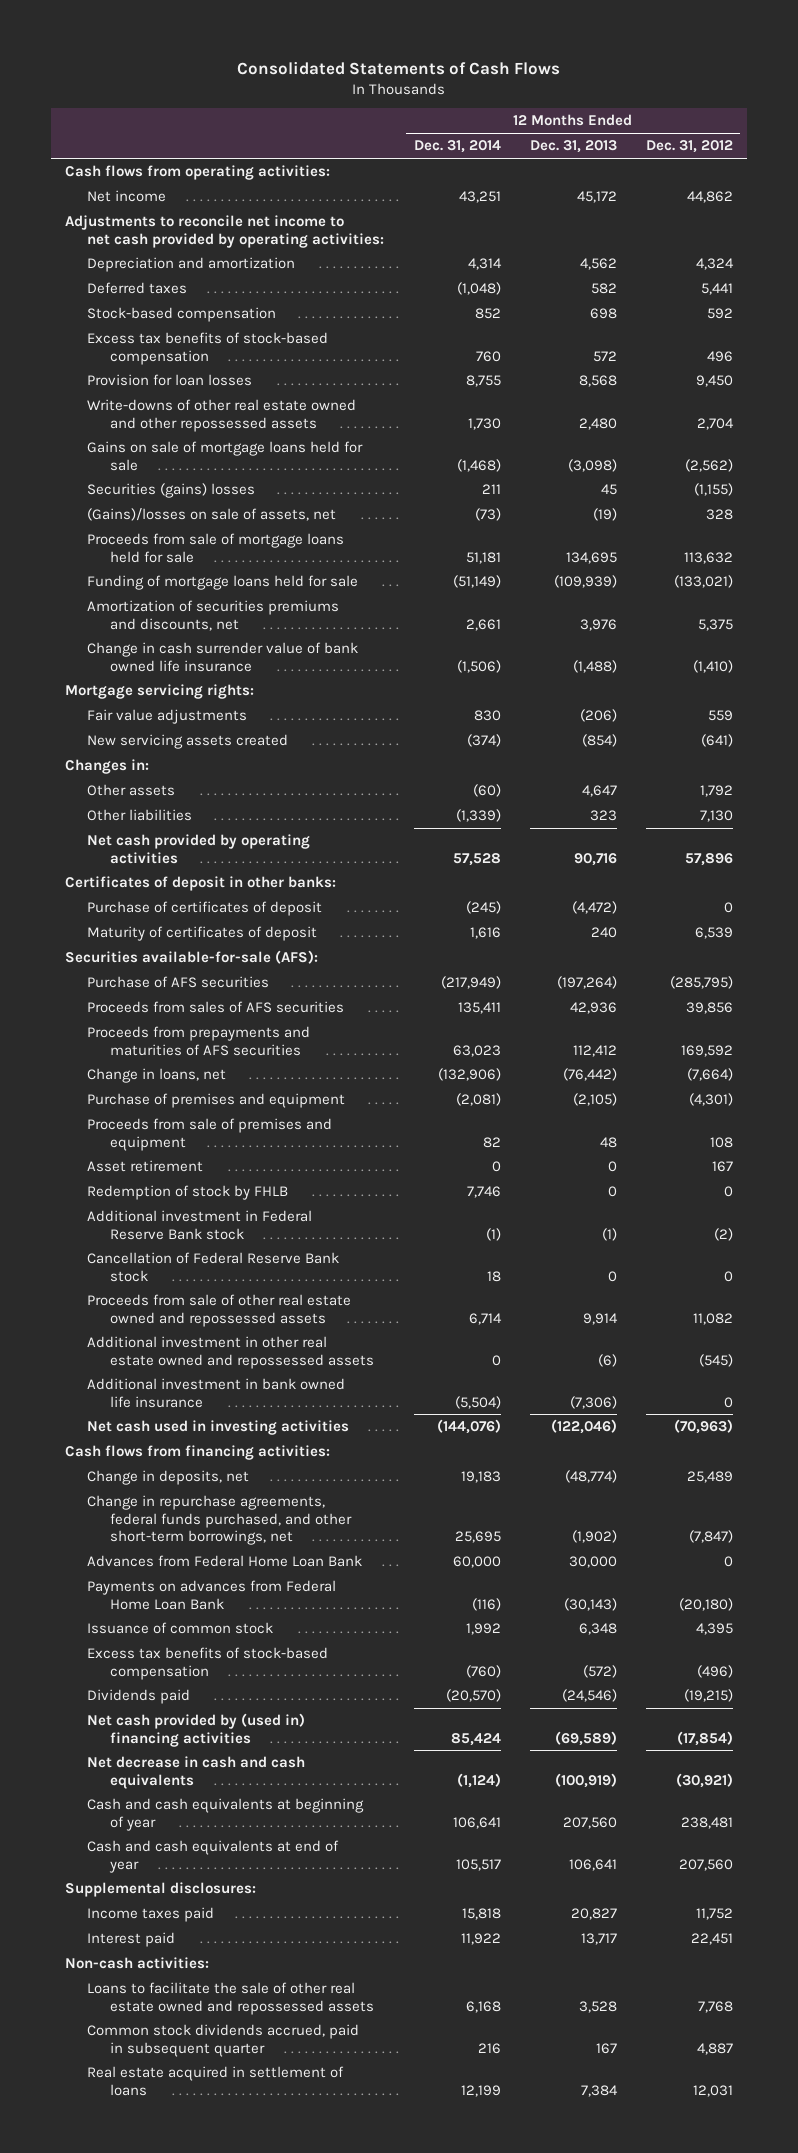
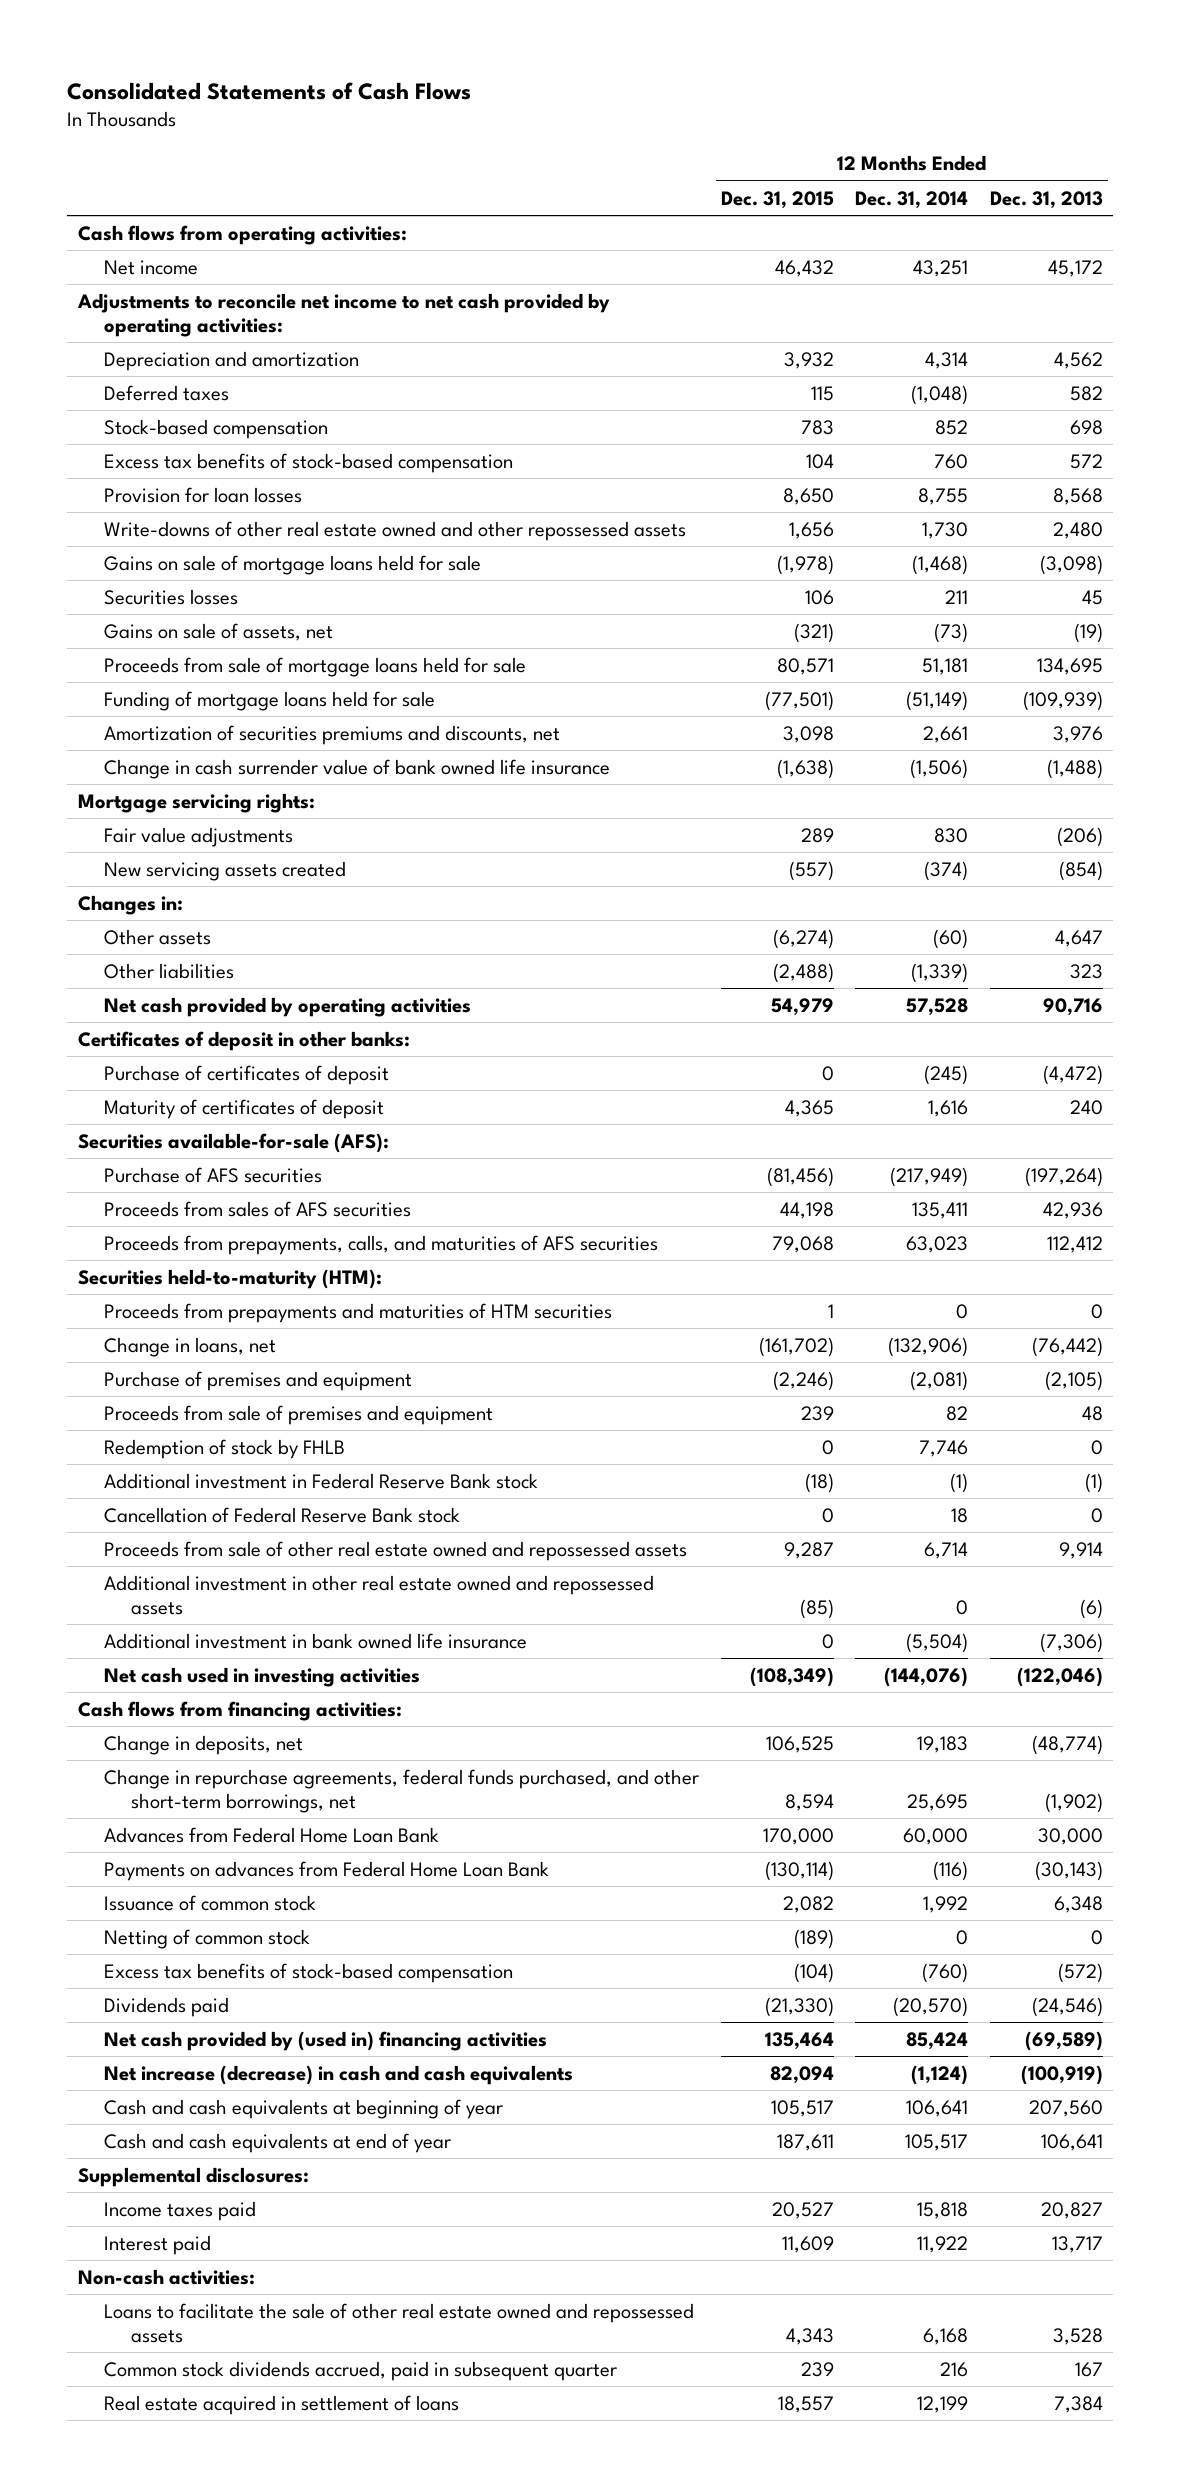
[645,140,733,154] Dec. 31, 2012 -> none
none -> [720,190,834,209] Dec. 31, 2015
[87,483,256,499] Securities (gains) losses -> [104,588,239,605] Securities losses
[87,508,337,522] (Gains)/losses on sale of assets, net -> [104,622,334,641] Gains on sale of assets, net
[87,1026,311,1056] Proceeds from prepayments and maturities of AFS securities -> [104,1234,659,1255] Proceeds from prepayments, calls, and maturities of AFS securities
none -> [77,1268,382,1289] Securities held-to-maturity (HTM):
none -> [104,1302,613,1323] Proceeds from prepayments and maturities of HTM securities
[87,1160,204,1173] Asset retirement -> none
none -> [104,1928,311,1949] Netting of common stock
[87,1756,306,1789] Net decrease in cash and cash equivalents -> [104,2064,574,2085] Net increase (decrease) in cash and cash equivalents

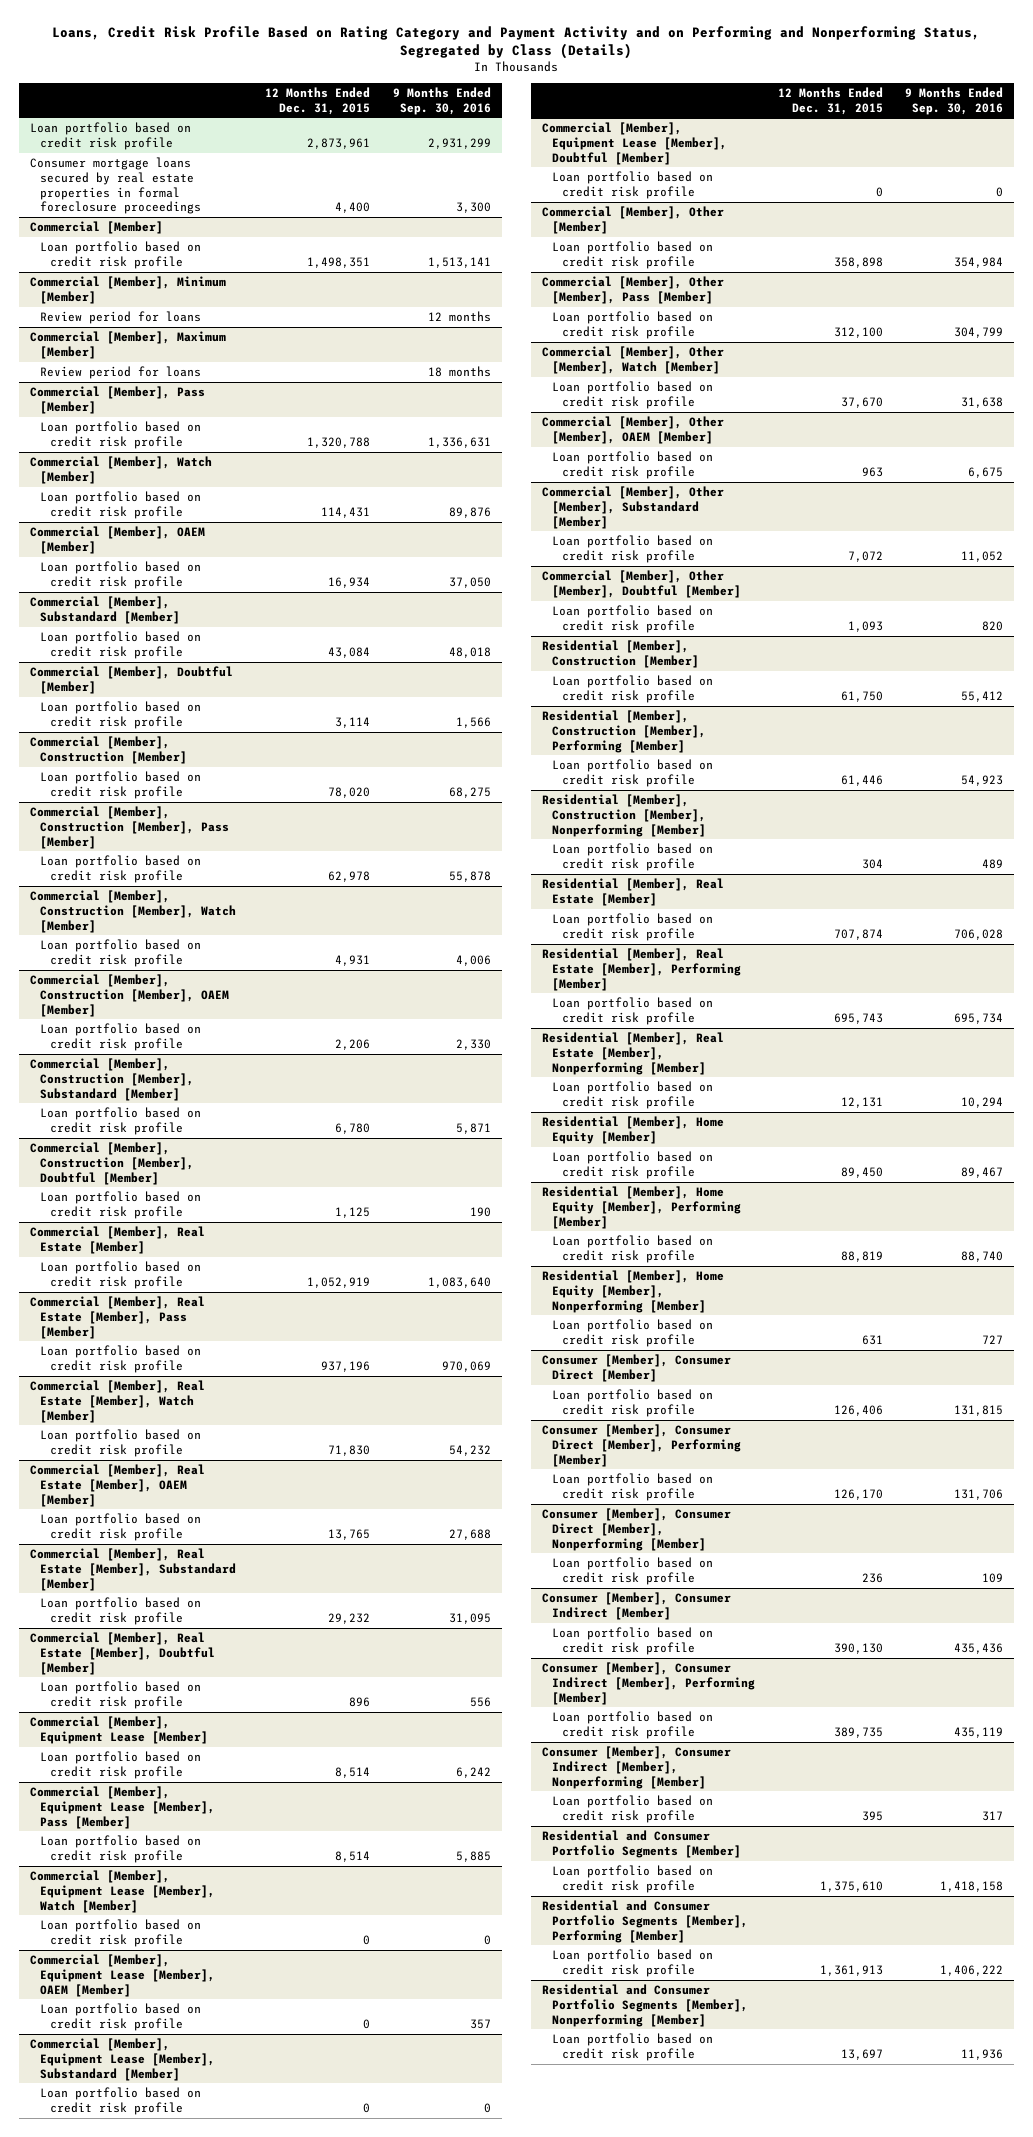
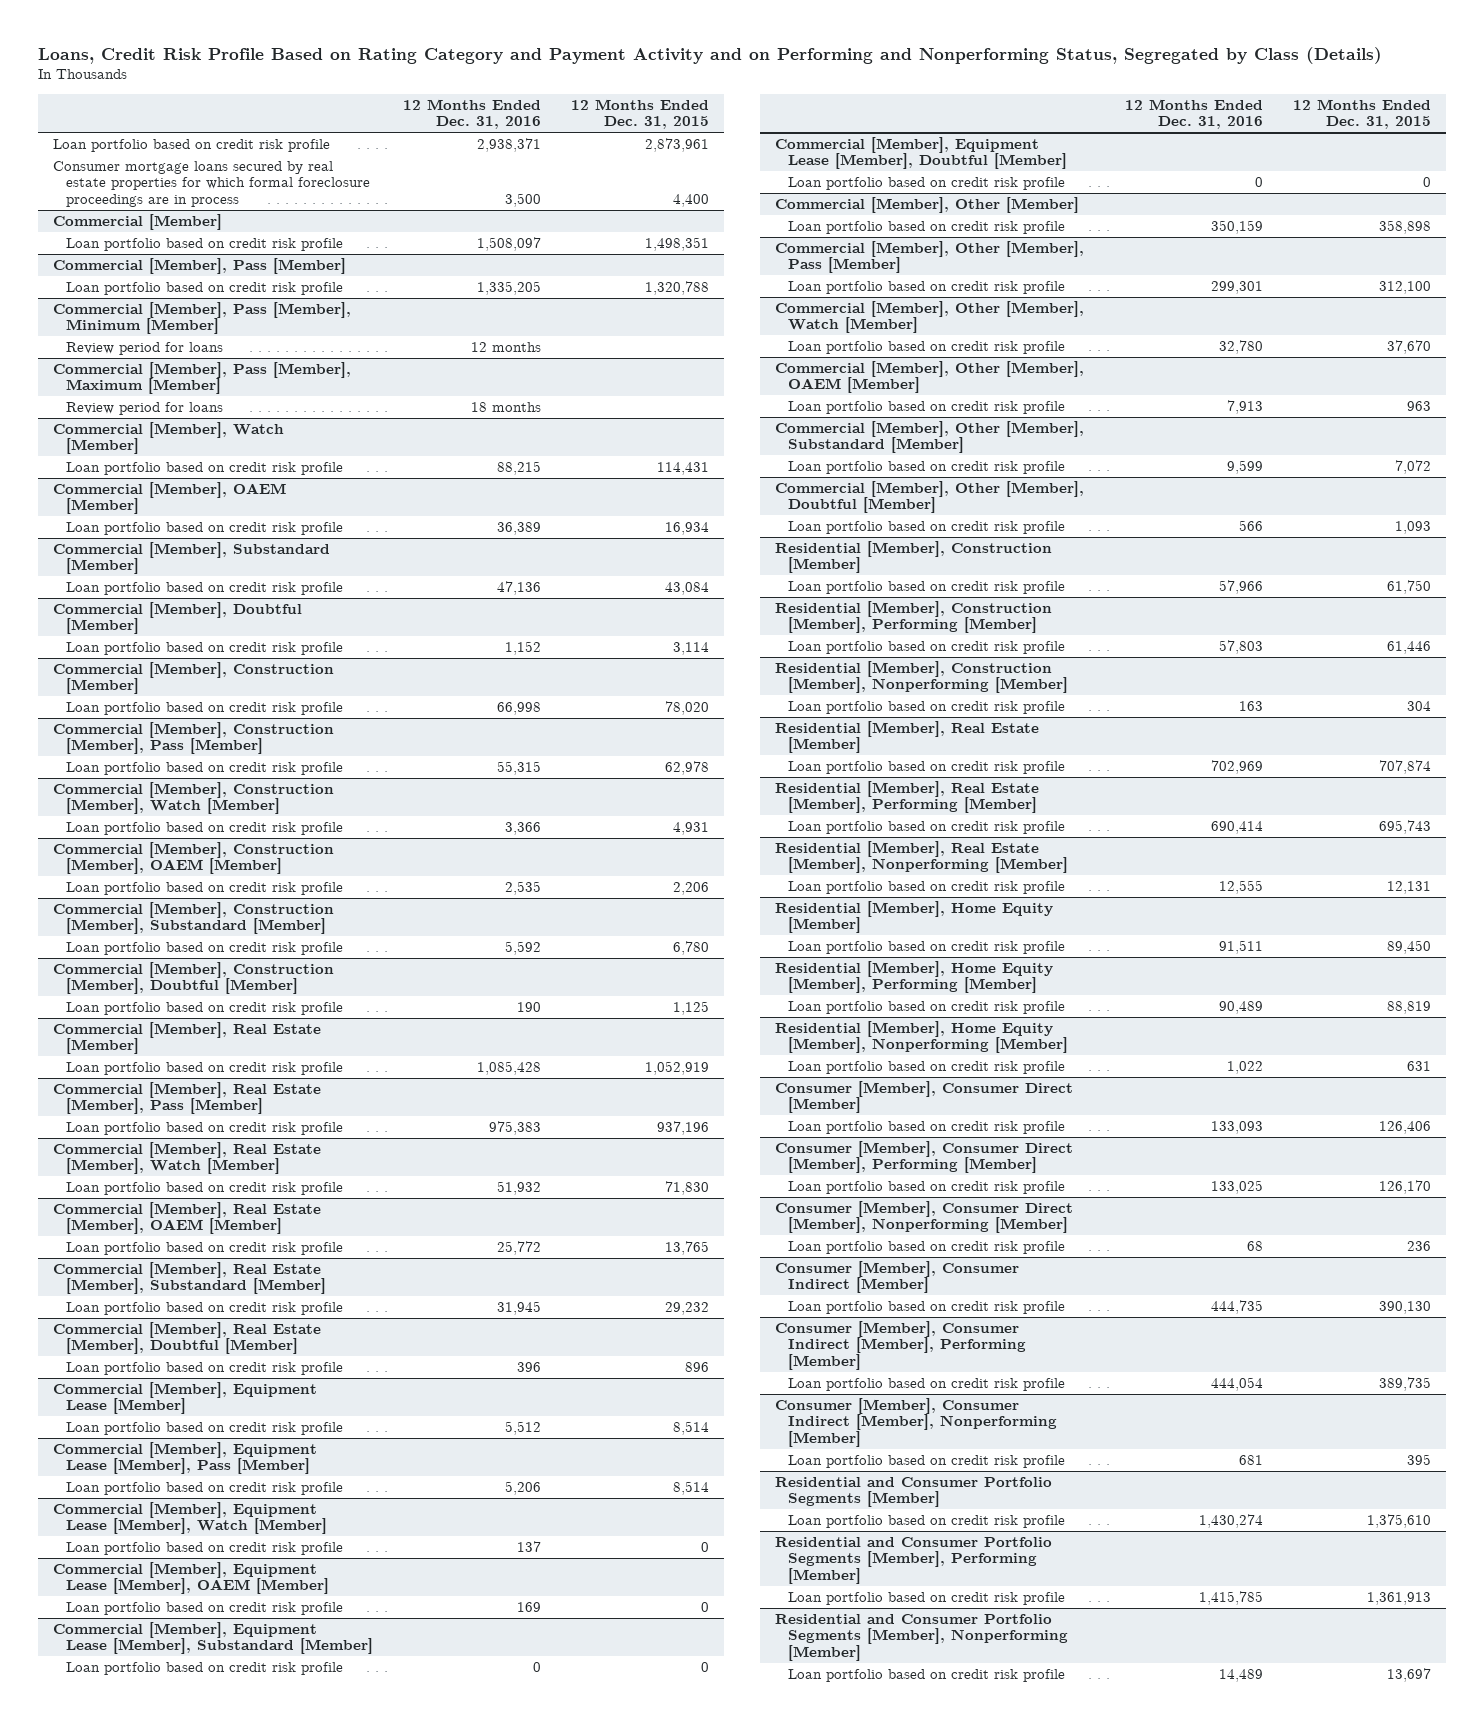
[392,86,491,115] 9 Months Ended Sep. 30, 2016 -> none
none -> [402,98,541,130] 12 Months Ended Dec. 31, 2016
[29,157,201,215] Consumer mortgage loans secured by real estate properties in formal foreclosure proceedings -> [52,160,370,207] Consumer mortgage loans secured by real estate properties for which formal foreclosure proceedings are in process
[29,276,226,304] Commercial [Member], Minimum [Member] -> none
[39,311,201,325] Review period for loans -> none
[29,331,226,359] Commercial [Member], Maximum [Member] -> none
[39,366,201,380] Review period for loans -> none
none -> [52,301,351,335] Commercial [Member], Pass [Member], Minimum [Member]
none -> [65,341,223,355] Review period for loans
none -> [52,361,351,395] Commercial [Member], Pass [Member], Maximum [Member]
none -> [65,401,223,415] Review period for loans

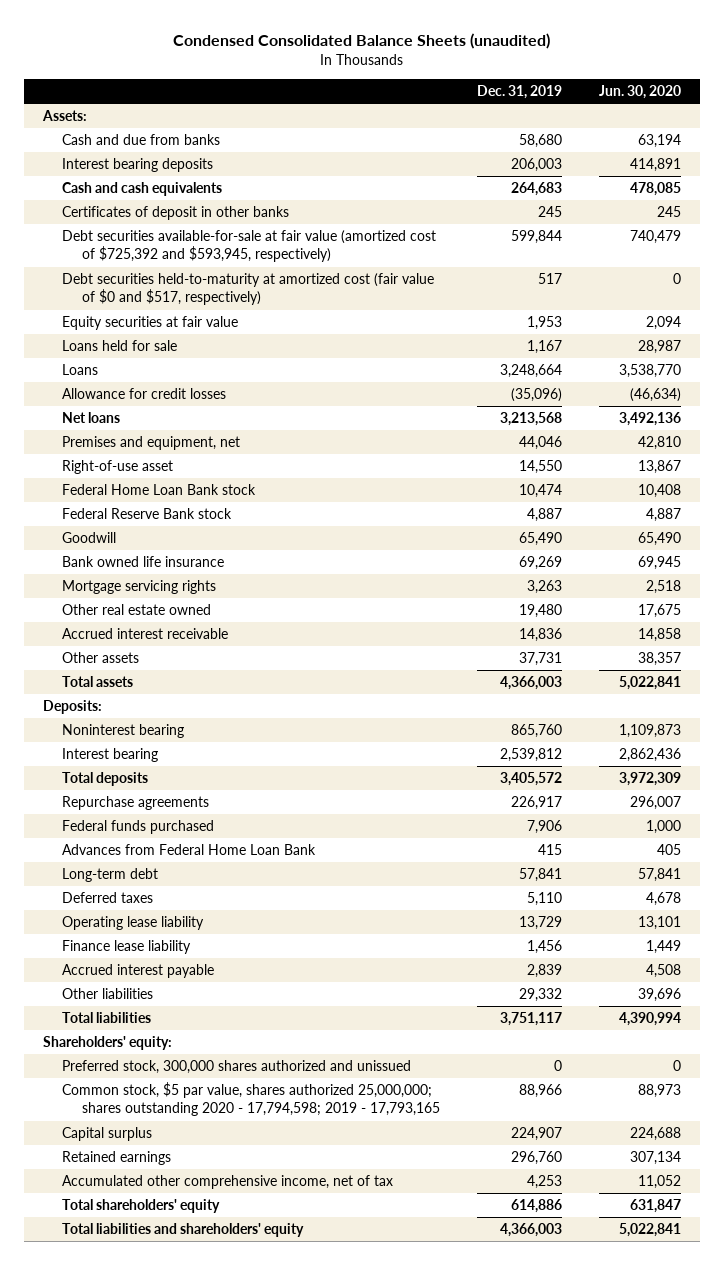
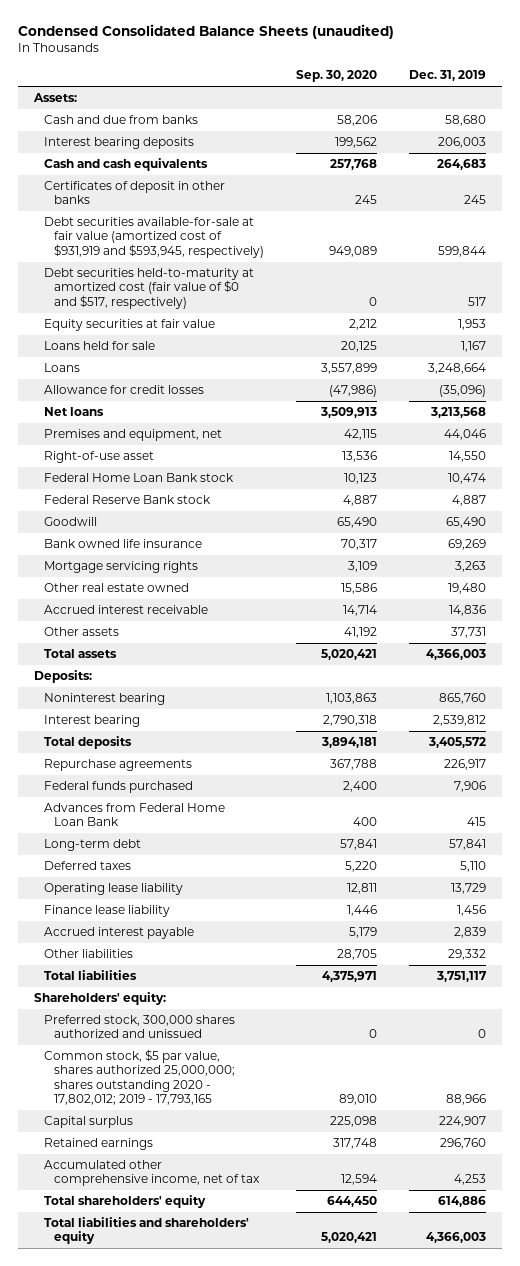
[599,85,682,100] Jun. 30, 2020 -> none
none -> [295,70,377,83] Sep. 30, 2020
[62,230,437,263] Debt securities available-for-sale at fair value (amortized cost of $725,392 and $593,945, respectively) -> [43,217,264,258] Debt securities available-for-sale at fair value (amortized cost of $931,919 and $593,945, respectively)
[62,1082,440,1117] Common stock, $5 par value, shares authorized 25,000,000; shares outstanding 2020 - 17,794,598; 2019 - 17,793,165 -> [43,1049,235,1105] Common stock, $5 par value, shares authorized 25,000,000; shares outstanding 2020 - 17,802,012; 2019 - 17,793,165

